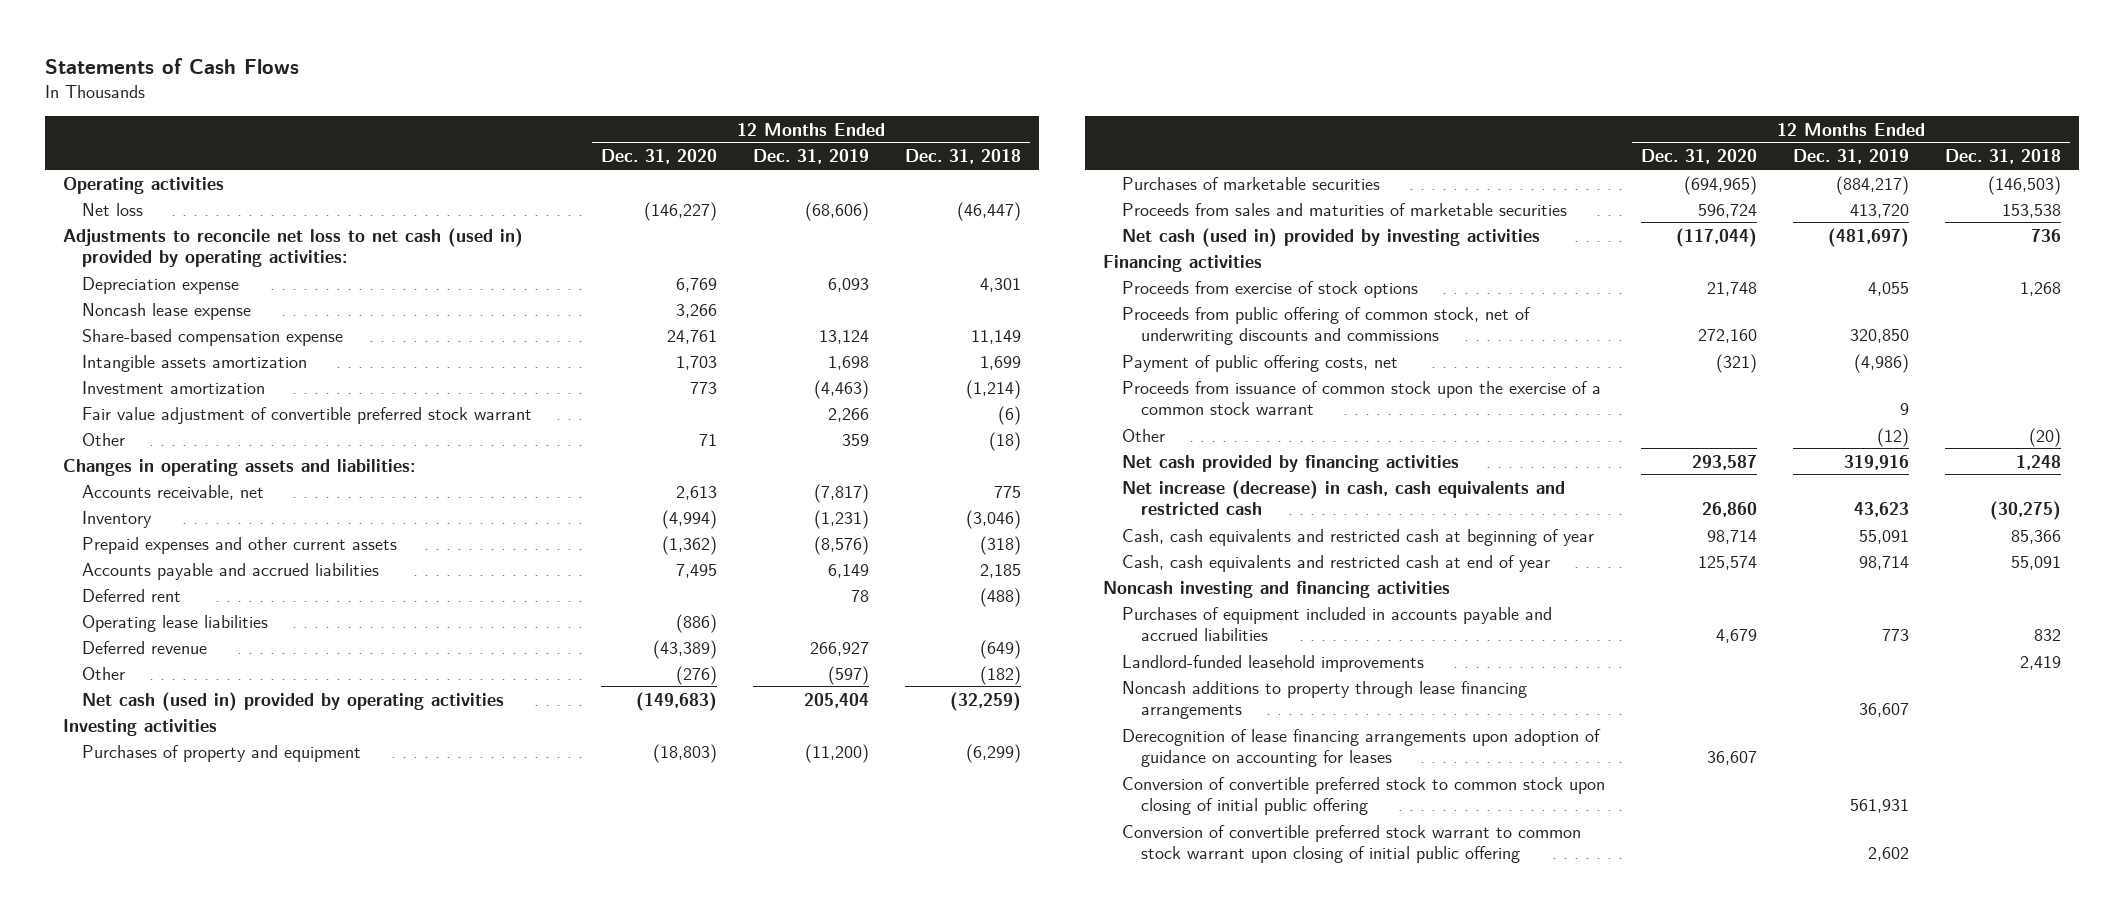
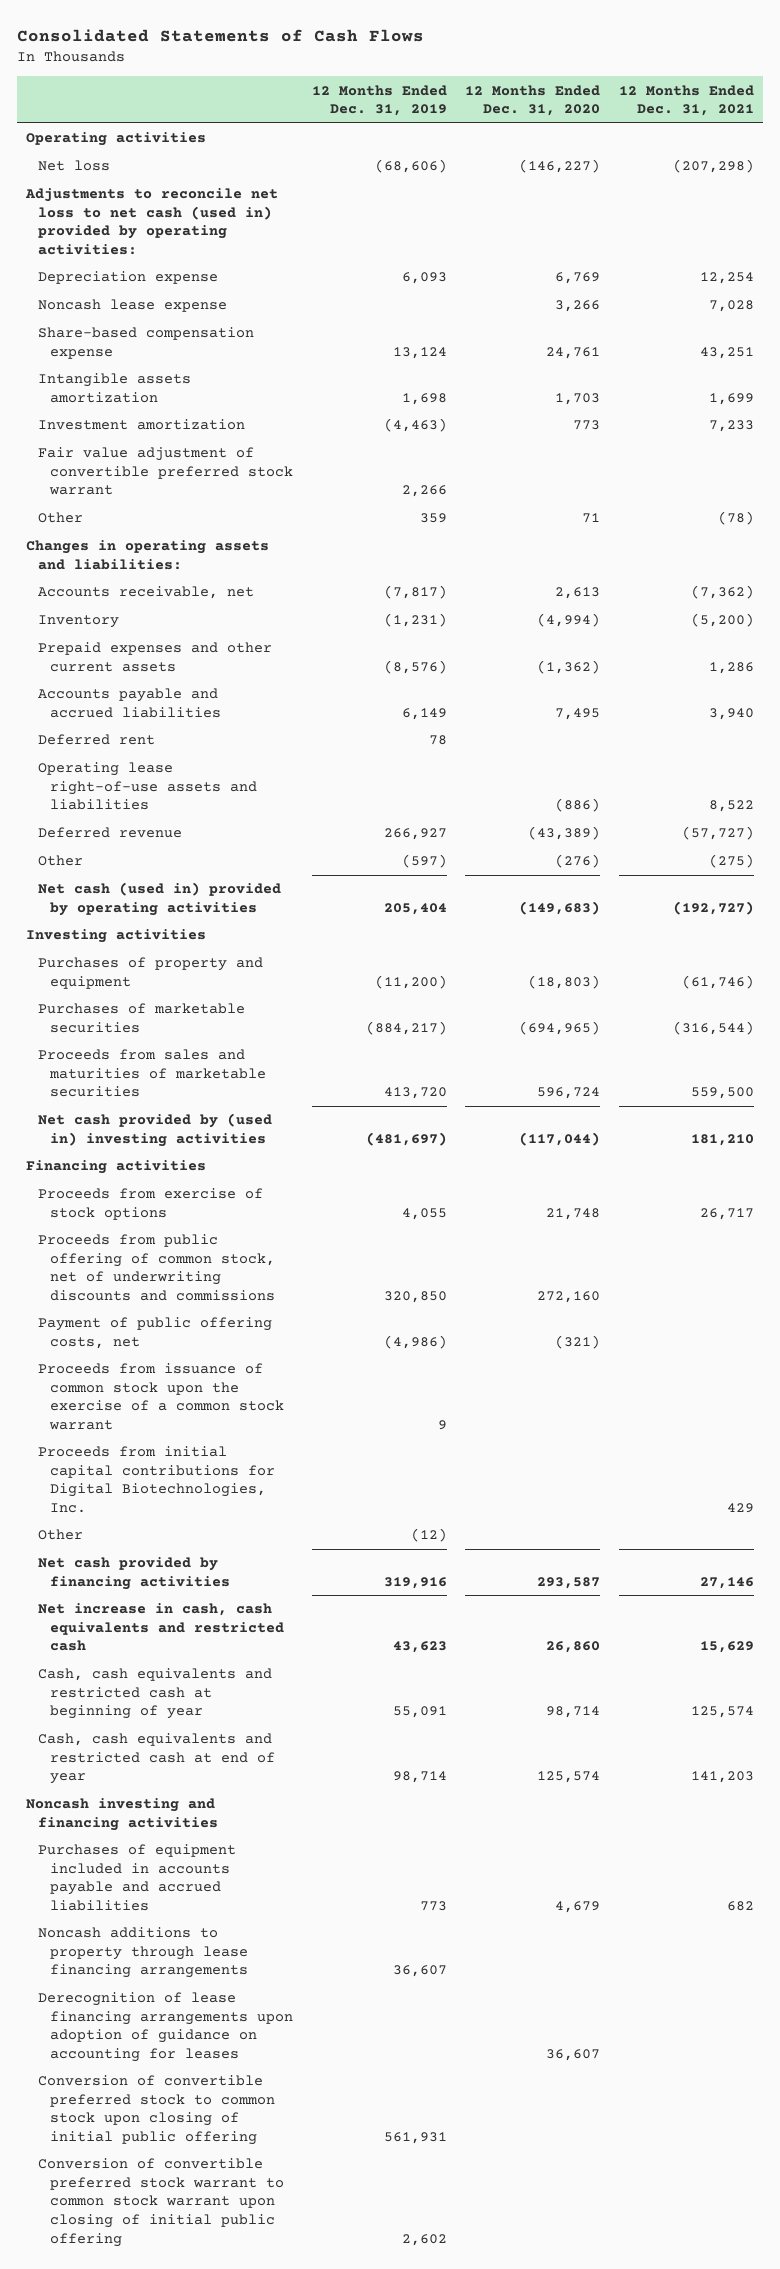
[45,57,300,74] Statements of Cash Flows -> [16,28,424,42] Consolidated Statements of Cash Flows
[905,149,1022,165] Dec. 31, 2018 -> none
none -> [618,84,754,117] 12 Months Ended Dec. 31, 2021
[82,614,269,632] Operating lease liabilities -> [38,762,258,811] Operating lease right-of-use assets and liabilities
[1121,227,1540,247] Net cash (used in) provided by investing activities -> [38,1113,273,1147] Net cash provided by (used in) investing activities
none -> [38,1446,276,1513] Proceeds from initial capital contributions for Digital Biotechnologies, Inc.
[1121,479,1565,515] Net increase (decrease) in cash, cash equivalents and restricted cash -> [38,1603,285,1652] Net increase in cash, cash equivalents and restricted cash
[1121,654,1424,672] Landlord-funded leasehold improvements -> none

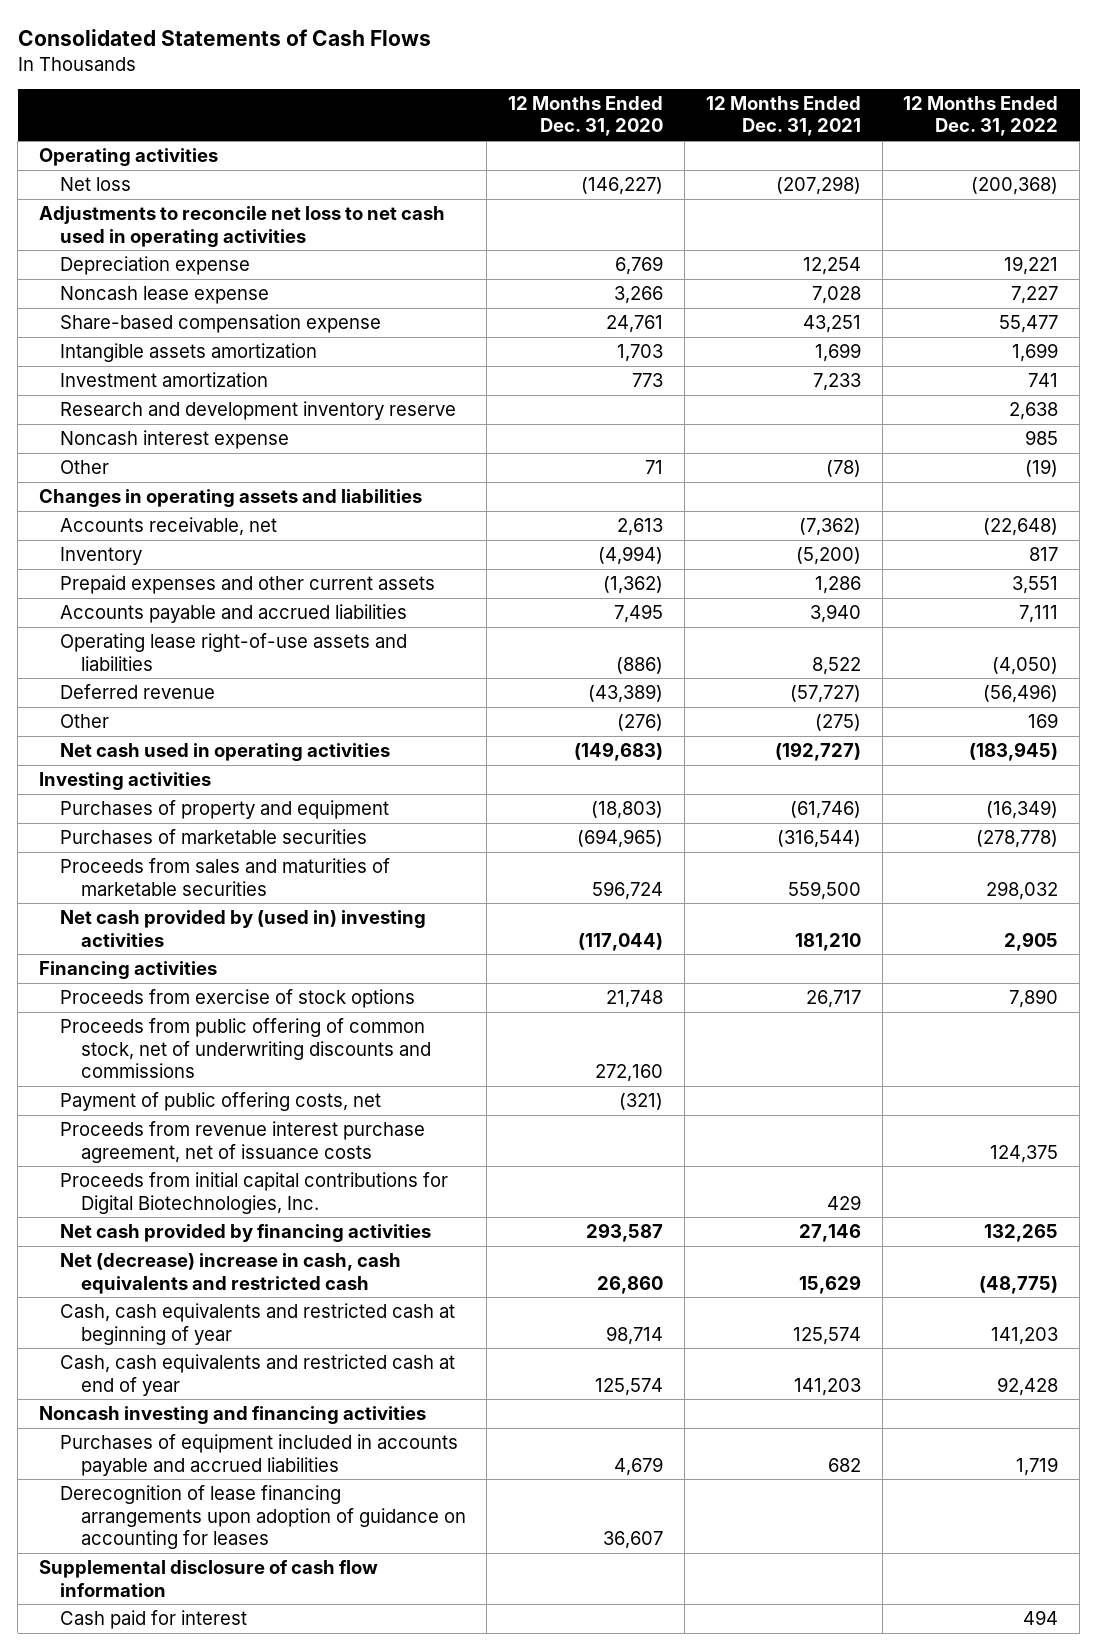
[311,84,447,117] 12 Months Ended Dec. 31, 2019 -> none
none -> [903,96,1059,137] 12 Months Ended Dec. 31, 2022
[25,188,279,255] Adjustments to reconcile net loss to net cash (used in) provided by operating activities: -> [38,206,445,247] Adjustments to reconcile net loss to net cash used in operating activities
[38,447,294,496] Fair value adjustment of convertible preferred stock warrant -> none
none -> [59,401,456,421] Research and development inventory reserve
none -> [59,430,289,450] Noncash interest expense
[26,540,270,570] Changes in operating assets and liabilities: -> [38,489,422,508] Changes in operating assets and liabilities
[38,734,156,746] Deferred rent -> none
[38,882,282,916] Net cash (used in) provided by operating activities -> [59,743,390,762] Net cash used in operating activities
[38,1363,285,1430] Proceeds from issuance of common stock upon the exercise of a common stock warrant -> none
none -> [59,1121,425,1163] Proceeds from revenue interest purchase agreement, net of issuance costs
[38,1529,84,1541] Other -> none
[38,1603,285,1652] Net increase in cash, cash equivalents and restricted cash -> [59,1253,401,1294] Net (decrease) increase in cash, cash equivalents and restricted cash
[38,1927,249,1979] Noncash additions to property through lease financing arrangements -> none
[38,2075,276,2145] Conversion of convertible preferred stock to common stock upon closing of initial public offering -> none
[38,2158,285,2247] Conversion of convertible preferred stock warrant to common stock warrant upon closing of initial public offering -> none
none -> [38,1560,378,1597] Supplemental disclosure of cash flow information
none -> [59,1610,247,1630] Cash paid for interest

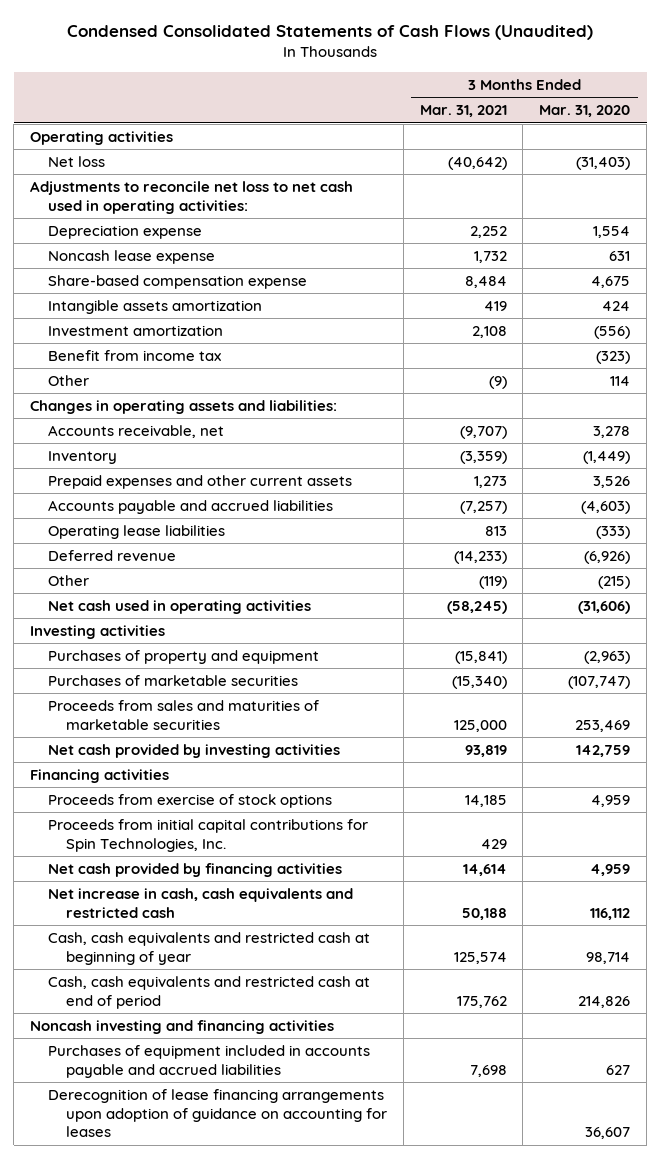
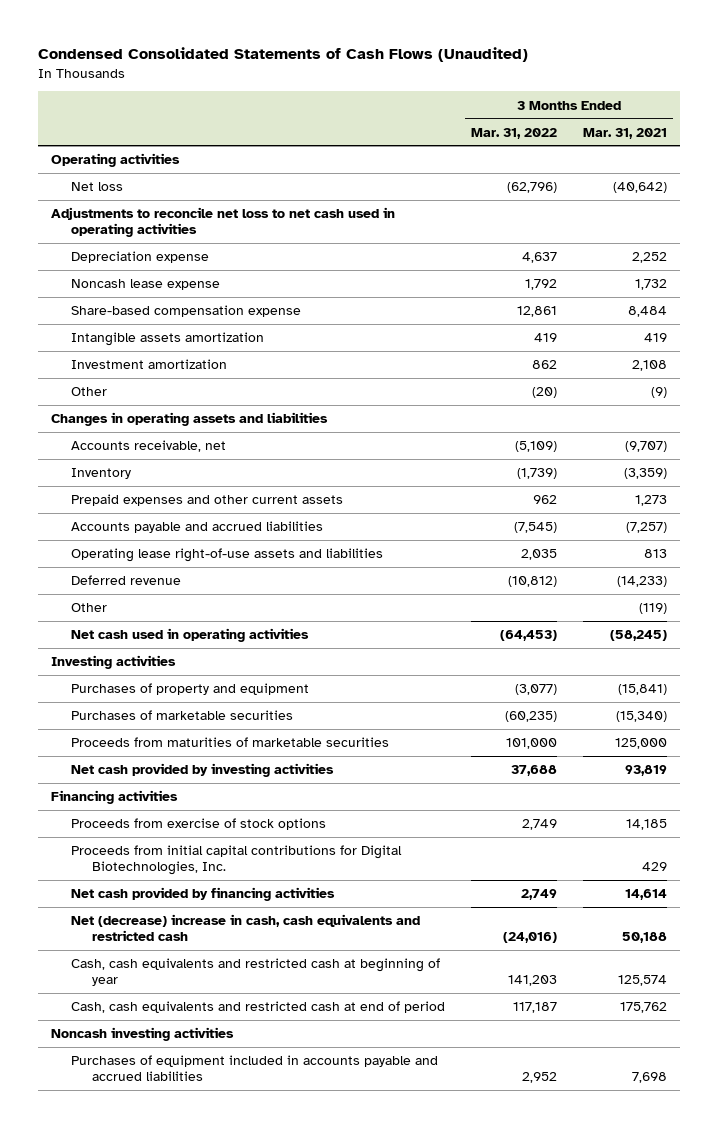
[539,105,631,118] Mar. 31, 2020 -> none
none -> [471,127,558,139] Mar. 31, 2022
[30,180,354,214] Adjustments to reconcile net loss to net cash used in operating activities: -> [50,207,395,238] Adjustments to reconcile net loss to net cash used in operating activities
[48,349,222,361] Benefit from income tax -> none
[30,399,338,414] Changes in operating assets and liabilities: -> [50,412,328,427] Changes in operating assets and liabilities
[48,524,226,539] Operating lease liabilities -> [71,548,384,563] Operating lease right-of-use assets and liabilities
[48,699,320,730] Proceeds from sales and maturities of marketable securities -> [71,737,390,748] Proceeds from maturities of marketable securities
[48,818,369,852] Proceeds from initial capital contributions for Spin Technologies, Inc. -> [71,845,403,876] Proceeds from initial capital contributions for Digital Biotechnologies, Inc.
[48,887,354,918] Net increase in cash, cash equivalents and restricted cash -> [71,914,421,942] Net (decrease) increase in cash, cash equivalents and restricted cash
[30,1019,335,1034] Noncash investing and financing activities -> [50,1027,234,1042] Noncash investing activities
[48,1088,387,1138] Derecognition of lease financing arrangements upon adoption of guidance on accounting for leases -> none

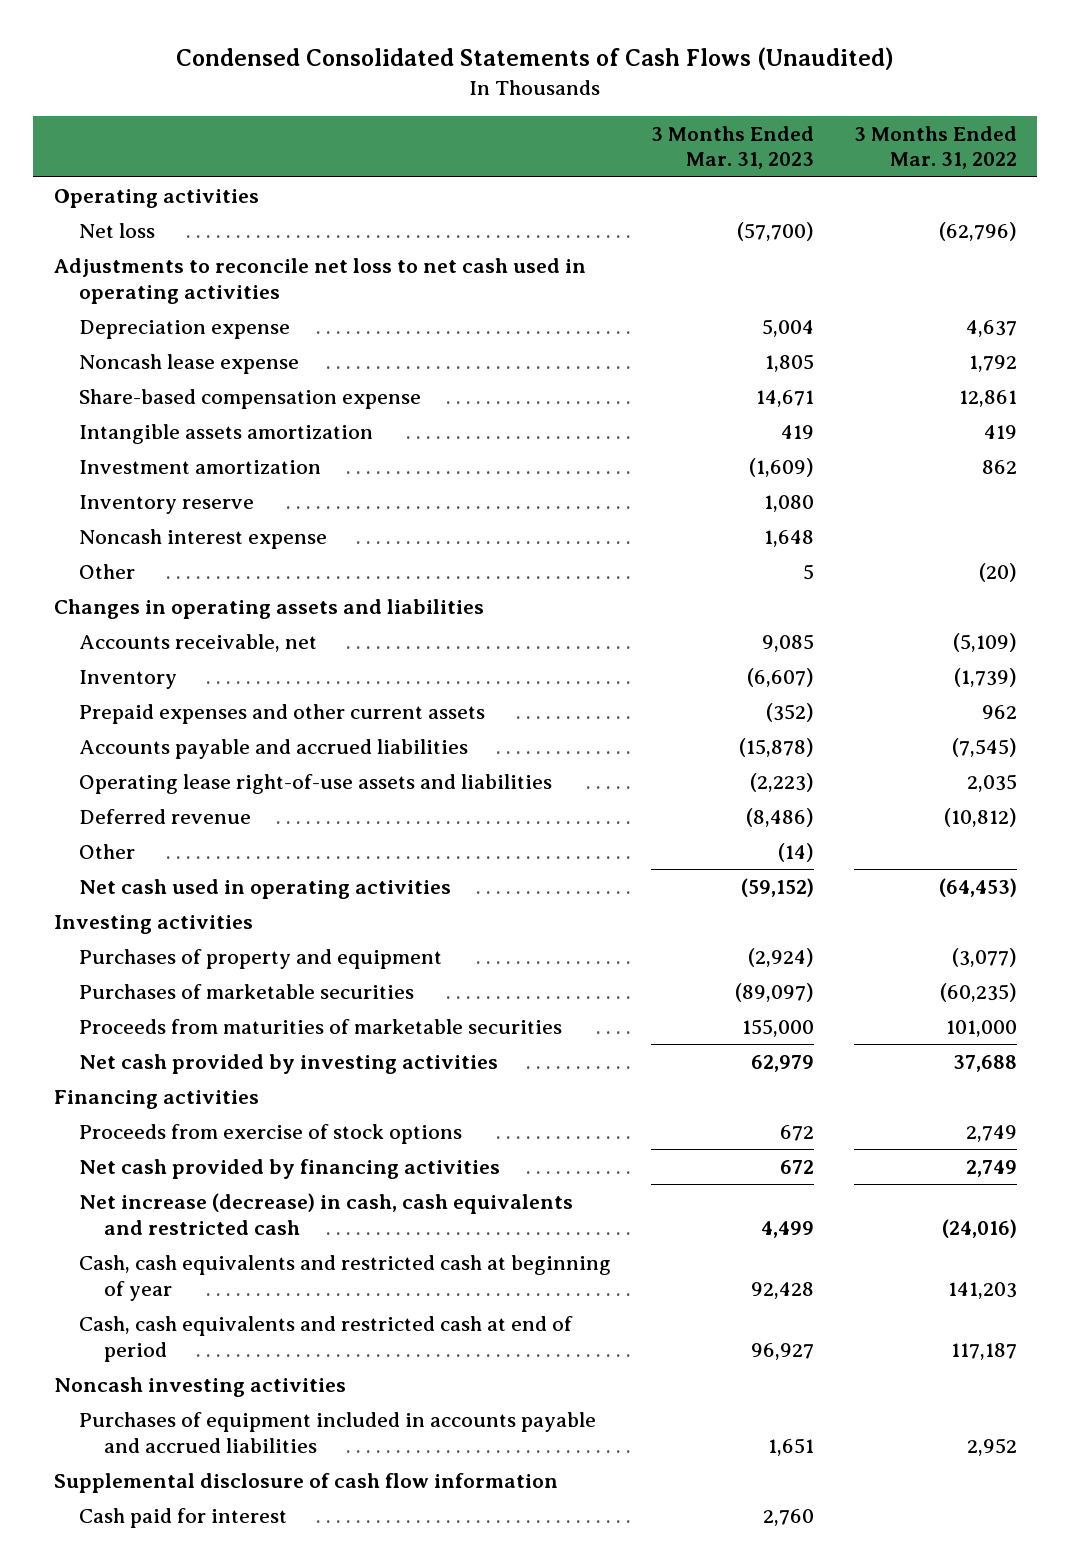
[583,127,668,139] Mar. 31, 2021 -> none
none -> [651,125,815,170] 3 Months Ended Mar. 31, 2023
none -> [78,494,254,514] Inventory reserve
none -> [78,528,327,549] Noncash interest expense
[71,845,403,876] Proceeds from initial capital contributions for Digital Biotechnologies, Inc. -> none
[71,914,421,942] Net (decrease) increase in cash, cash equivalents and restricted cash -> [78,1192,573,1235] Net increase (decrease) in cash, cash equivalents and restricted cash
none -> [53,1472,558,1493] Supplemental disclosure of cash flow information
none -> [78,1507,287,1528] Cash paid for interest

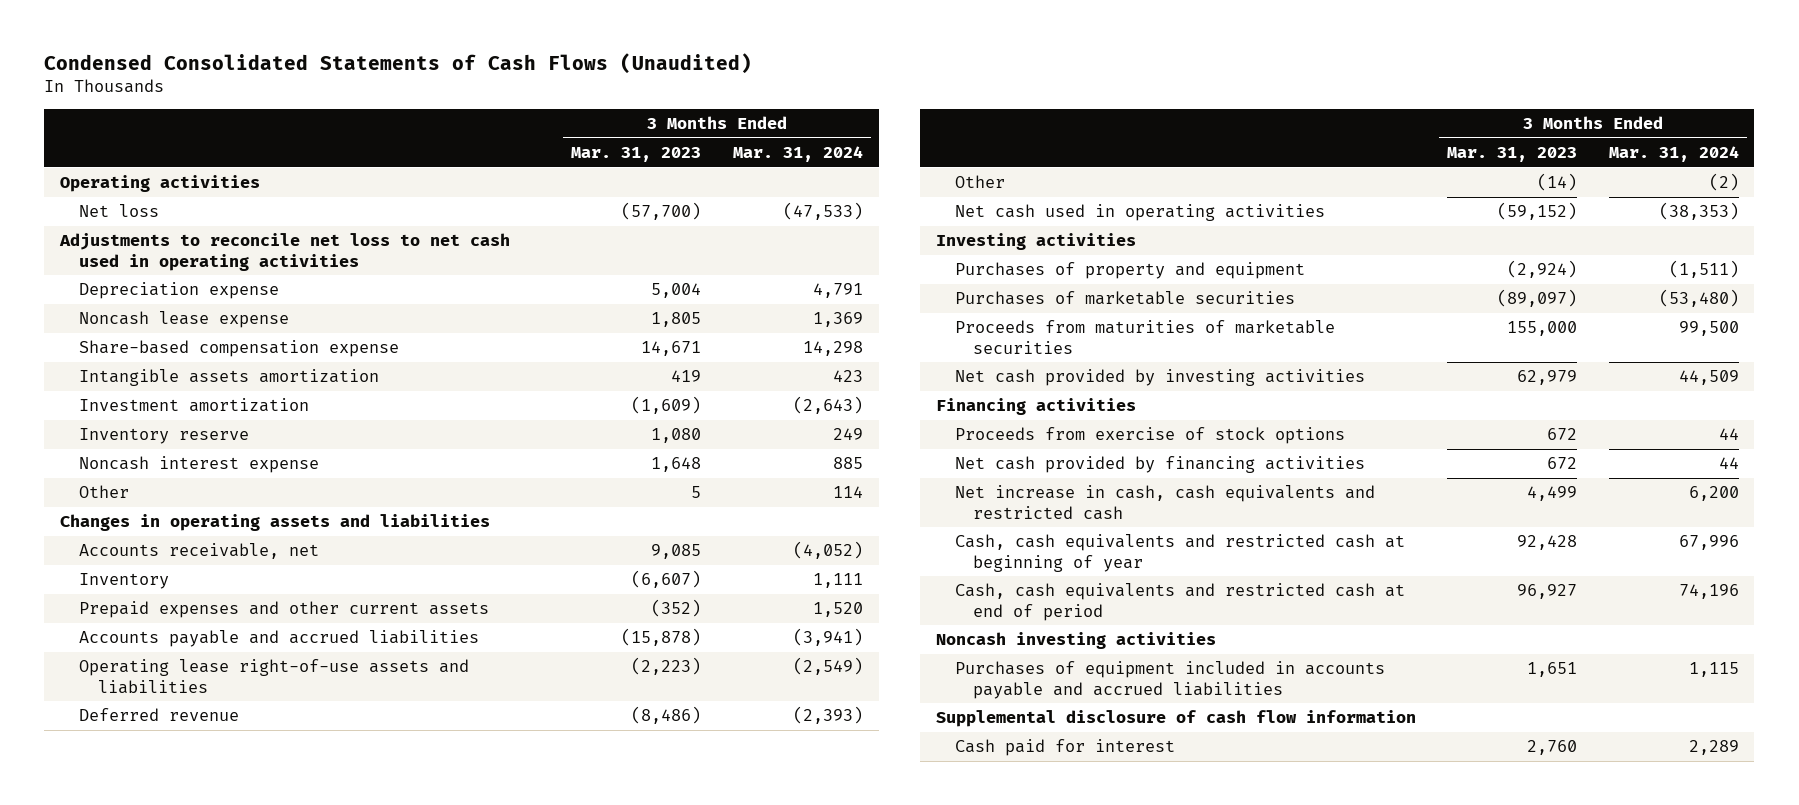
[854,125,1018,170] 3 Months Ended Mar. 31, 2022 -> none
none -> [732,145,863,162] Mar. 31, 2024
[78,1192,573,1235] Net increase (decrease) in cash, cash equivalents and restricted cash -> [954,485,1375,520] Net increase in cash, cash equivalents and restricted cash

